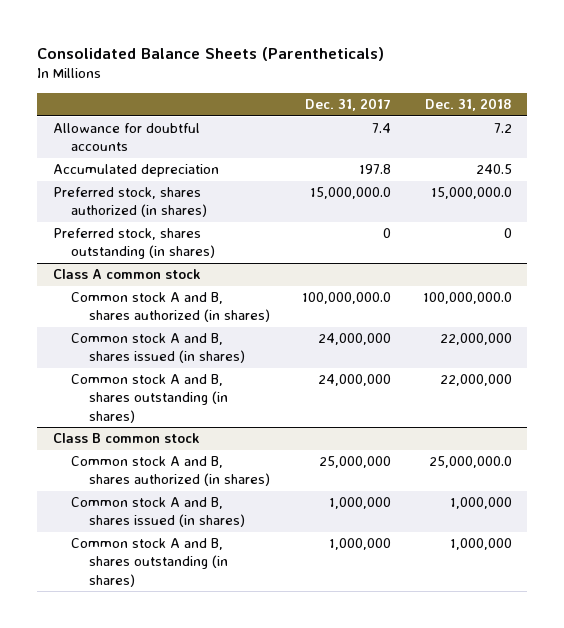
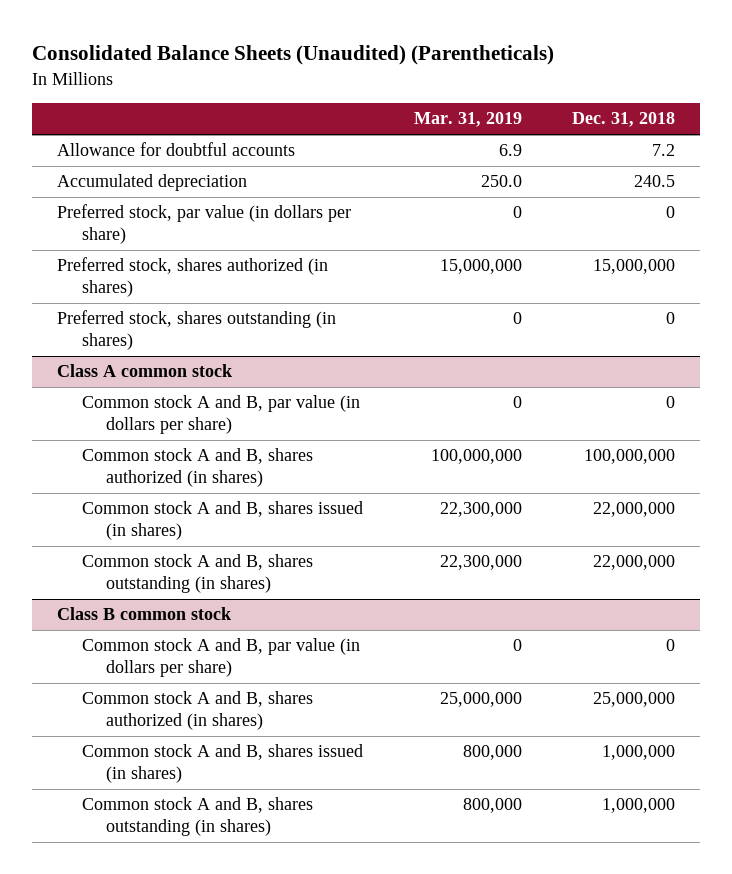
[36,47,384,62] Consolidated Balance Sheets (Parentheticals) -> [32,45,555,66] Consolidated Balance Sheets (Unaudited) (Parentheticals)
[304,98,391,112] Dec. 31, 2017 -> none
none -> [413,112,522,128] Mar. 31, 2019
none -> [57,204,352,245] Preferred stock, par value (in dollars per share)
[430,187,512,200] 15,000,000.0 -> [593,259,676,275] 15,000,000
none -> [81,395,360,435] Common stock A and B, par value (in dollars per share)
[422,292,512,305] 100,000,000.0 -> [584,449,676,465] 100,000,000
none -> [81,638,360,678] Common stock A and B, par value (in dollars per share)
[428,456,512,469] 25,000,000.0 -> [593,692,676,708] 25,000,000

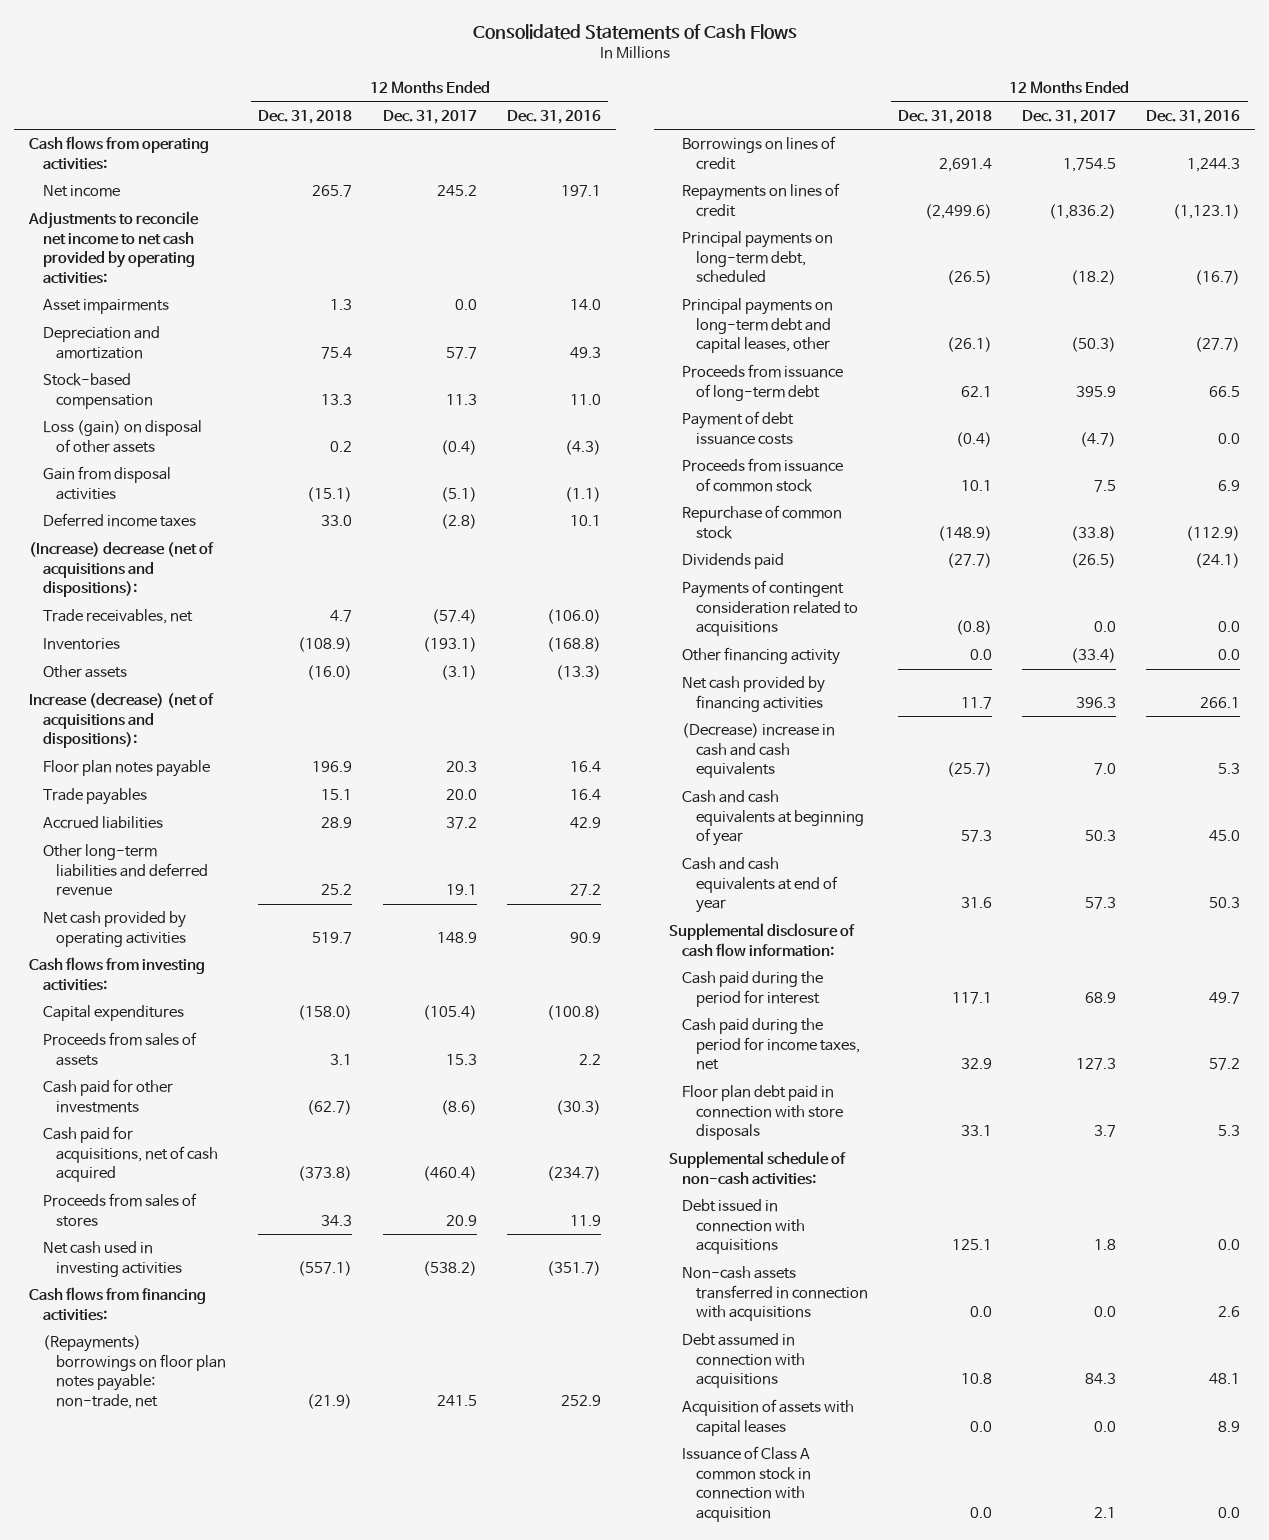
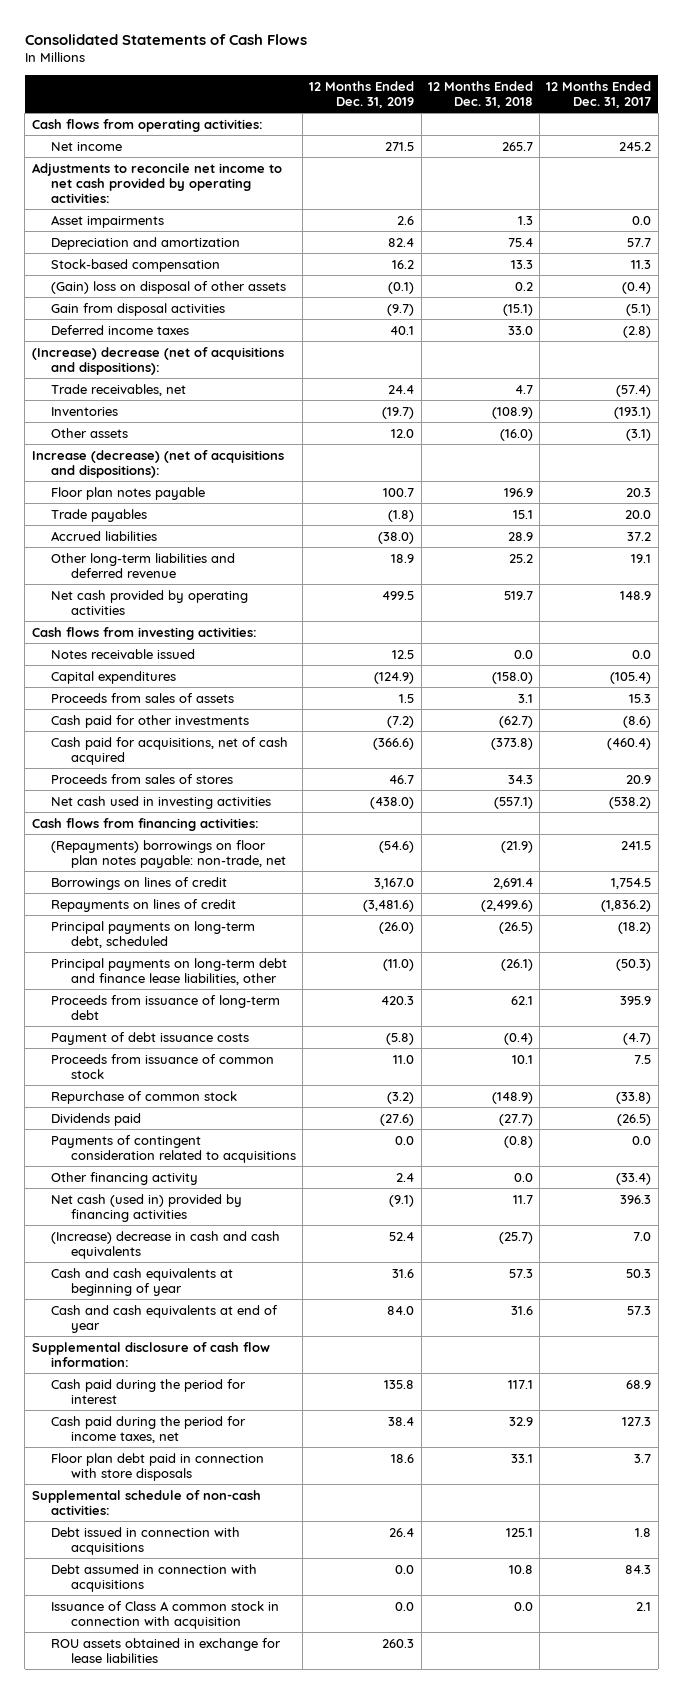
[506,109,601,124] Dec. 31, 2016 -> none
none -> [309,80,415,108] 12 Months Ended Dec. 31, 2019
[42,420,202,453] Loss (gain) on disposal of other assets -> [51,280,287,294] (Gain) loss on disposal of other assets
none -> [51,648,196,659] Notes receivable issued
[682,298,834,354] Principal payments on long-term debt and capital leases, other -> [51,957,288,985] Principal payments on long-term debt and finance lease liabilities, other
[682,676,826,712] Net cash provided by financing activities -> [51,1193,243,1222] Net cash (used in) provided by financing activities
[682,723,836,779] (Decrease) increase in cash and cash equivalents -> [51,1230,281,1259] (Increase) decrease in cash and cash equivalents
[682,1266,869,1322] Non-cash assets transferred in connection with acquisitions -> none
[682,1399,855,1436] Acquisition of assets with capital leases -> none
none -> [51,1637,282,1663] ROU assets obtained in exchange for lease liabilities

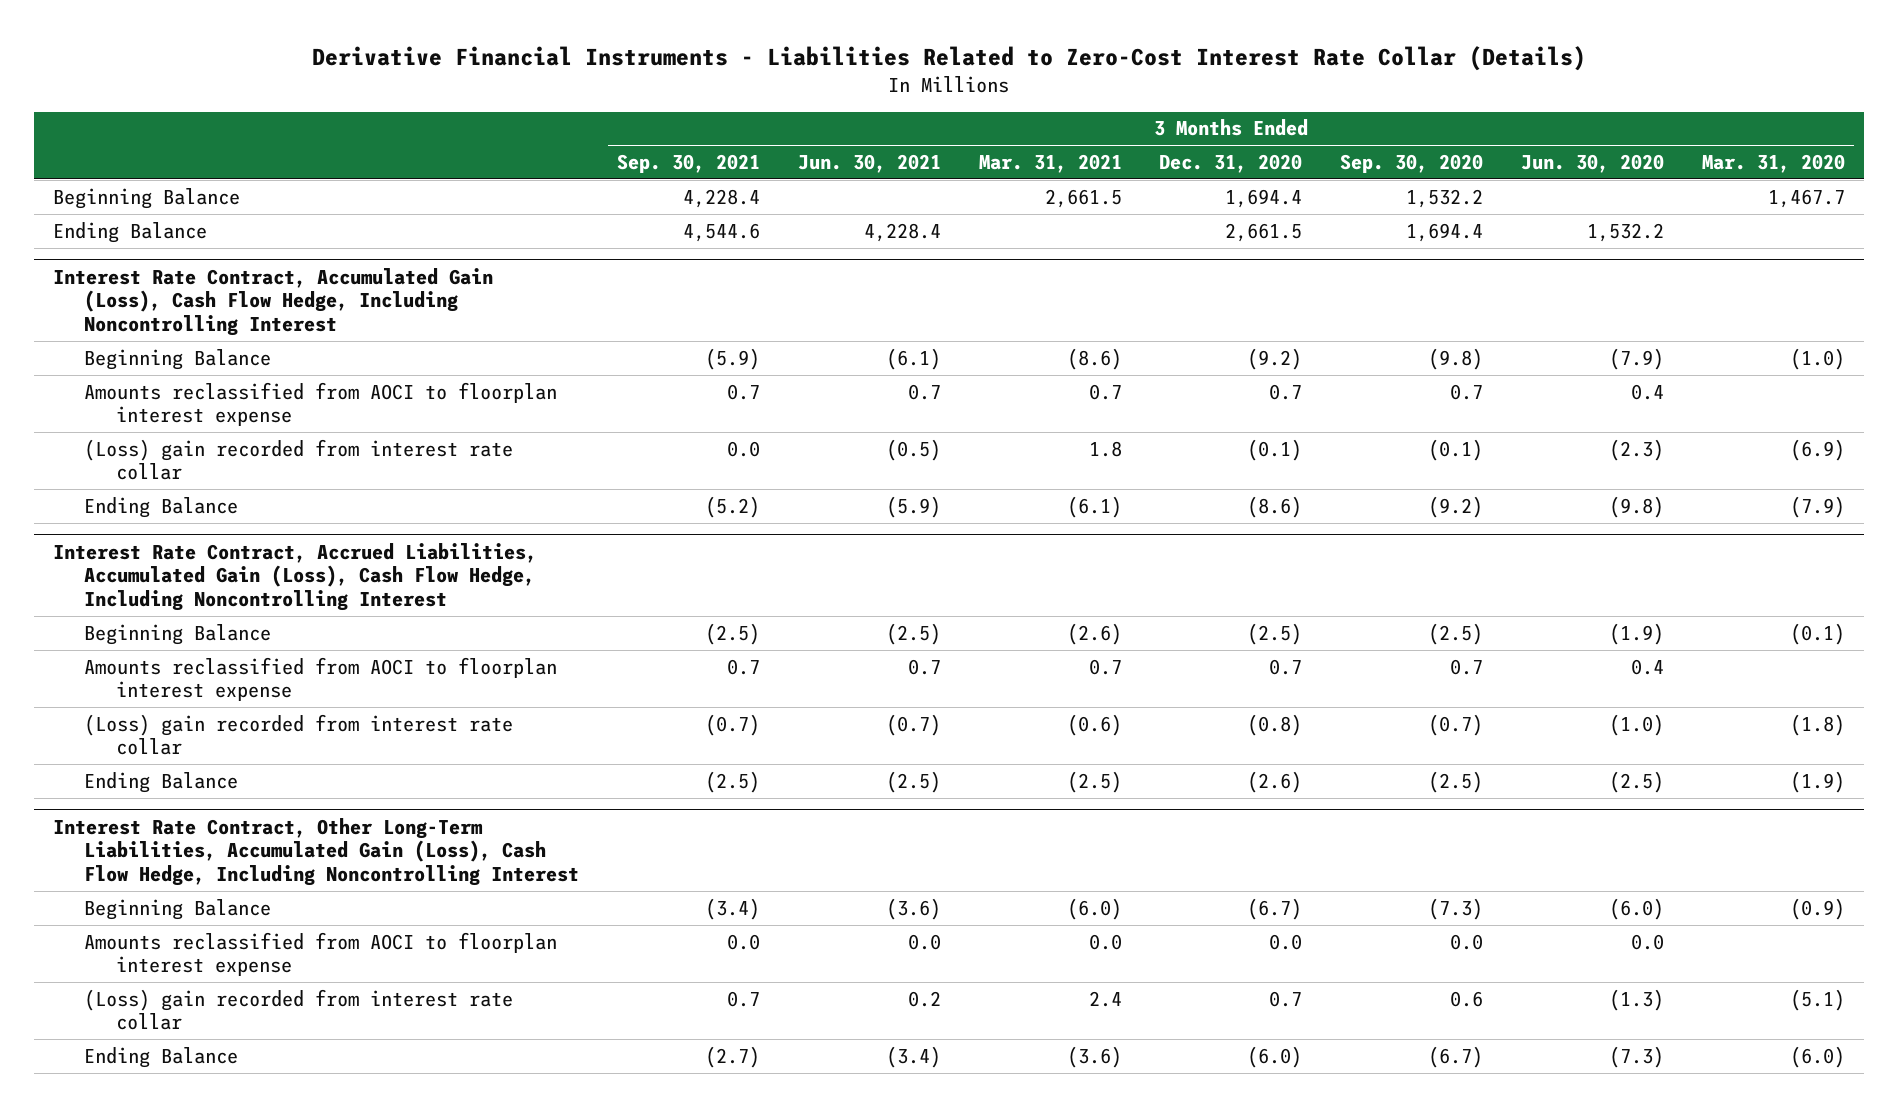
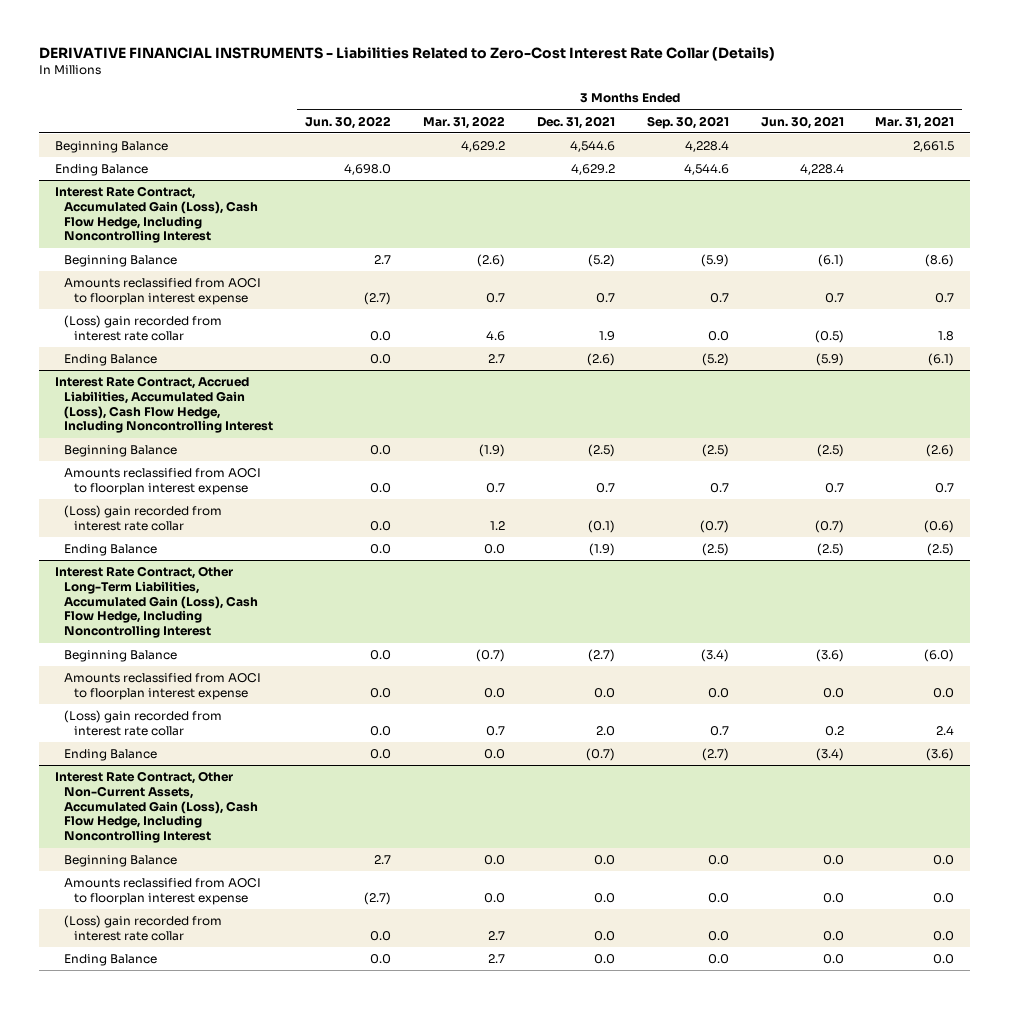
[311,45,1586,71] Derivative Financial Instruments - Liabilities Related to Zero-Cost Interest Rate Collar (Details) -> [38,46,775,61] DERIVATIVE FINANCIAL INSTRUMENTS - Liabilities Related to Zero-Cost Interest Rate Collar (Details)
[1159,153,1303,173] Dec. 31, 2020 -> none
[1340,153,1484,173] Sep. 30, 2020 -> none
[1520,153,1664,173] Jun. 30, 2020 -> none
[1701,153,1845,173] Mar. 31, 2020 -> none
none -> [305,115,392,129] Jun. 30, 2022
none -> [422,115,505,129] Mar. 31, 2022
none -> [536,115,615,129] Dec. 31, 2021
none -> [54,771,259,844] Interest Rate Contract, Other Non-Current Assets, Accumulated Gain (Loss), Cash Flow Hedge, Including Noncontrolling Interest
none -> [64,855,178,868] Beginning Balance
none -> [64,878,262,905] Amounts reclassified from AOCI to floorplan interest expense
none -> [64,915,223,941] (Loss) gain recorded from interest rate collar
none -> [64,954,158,967] Ending Balance

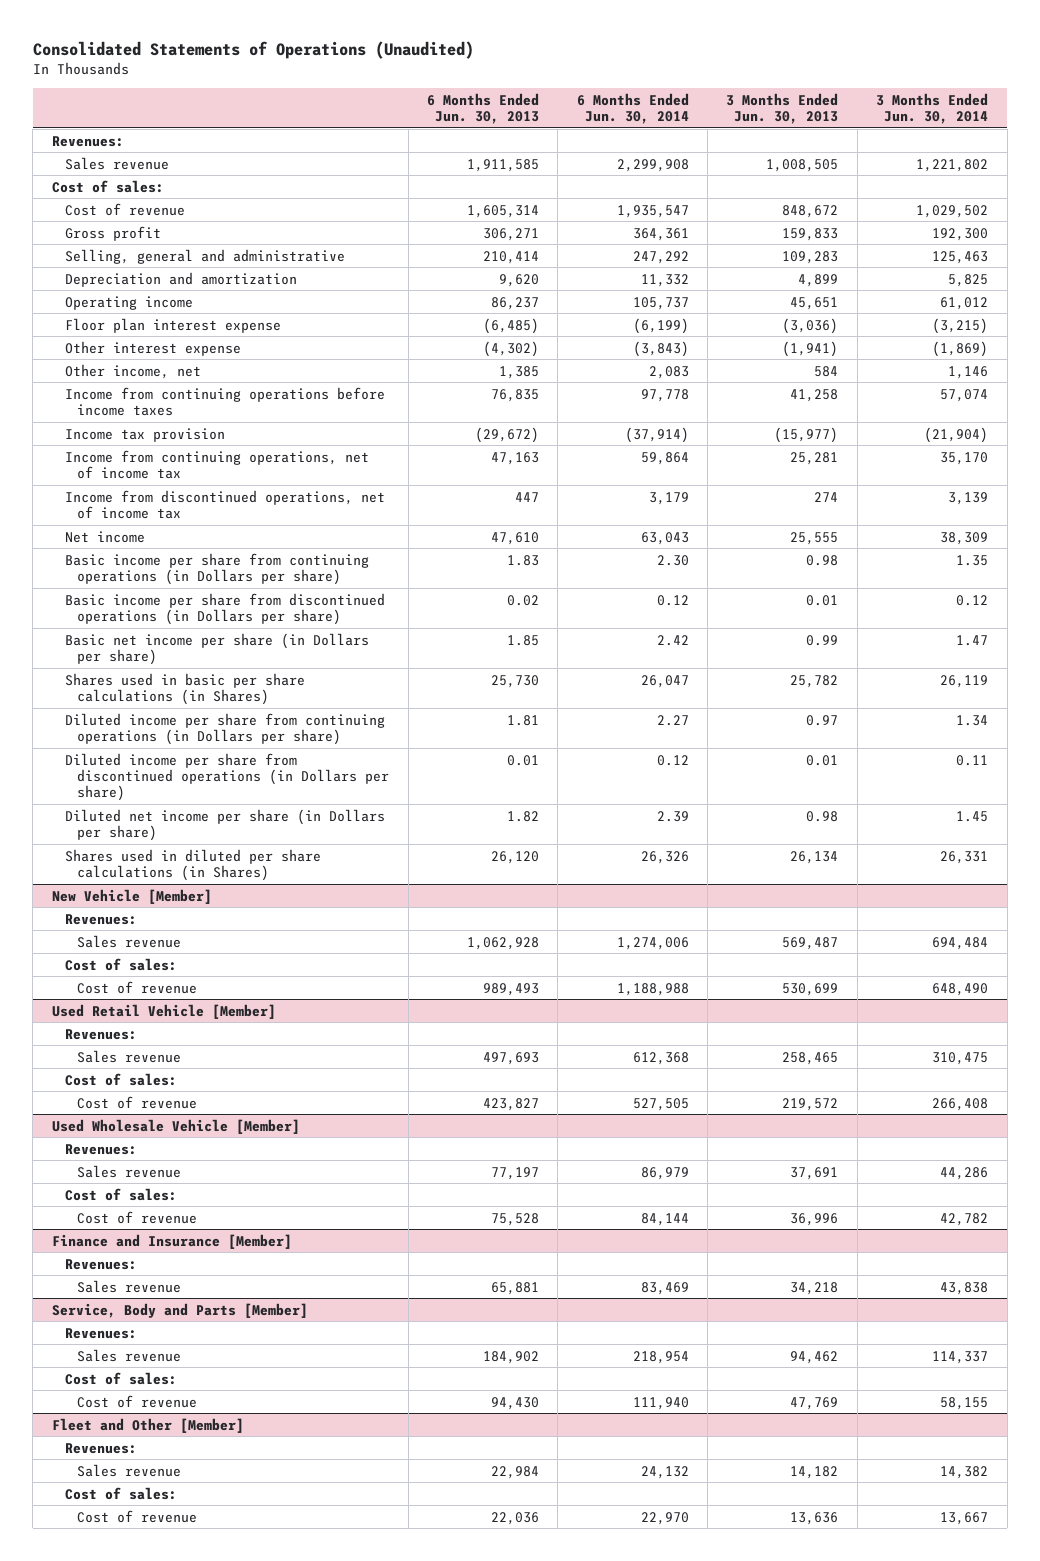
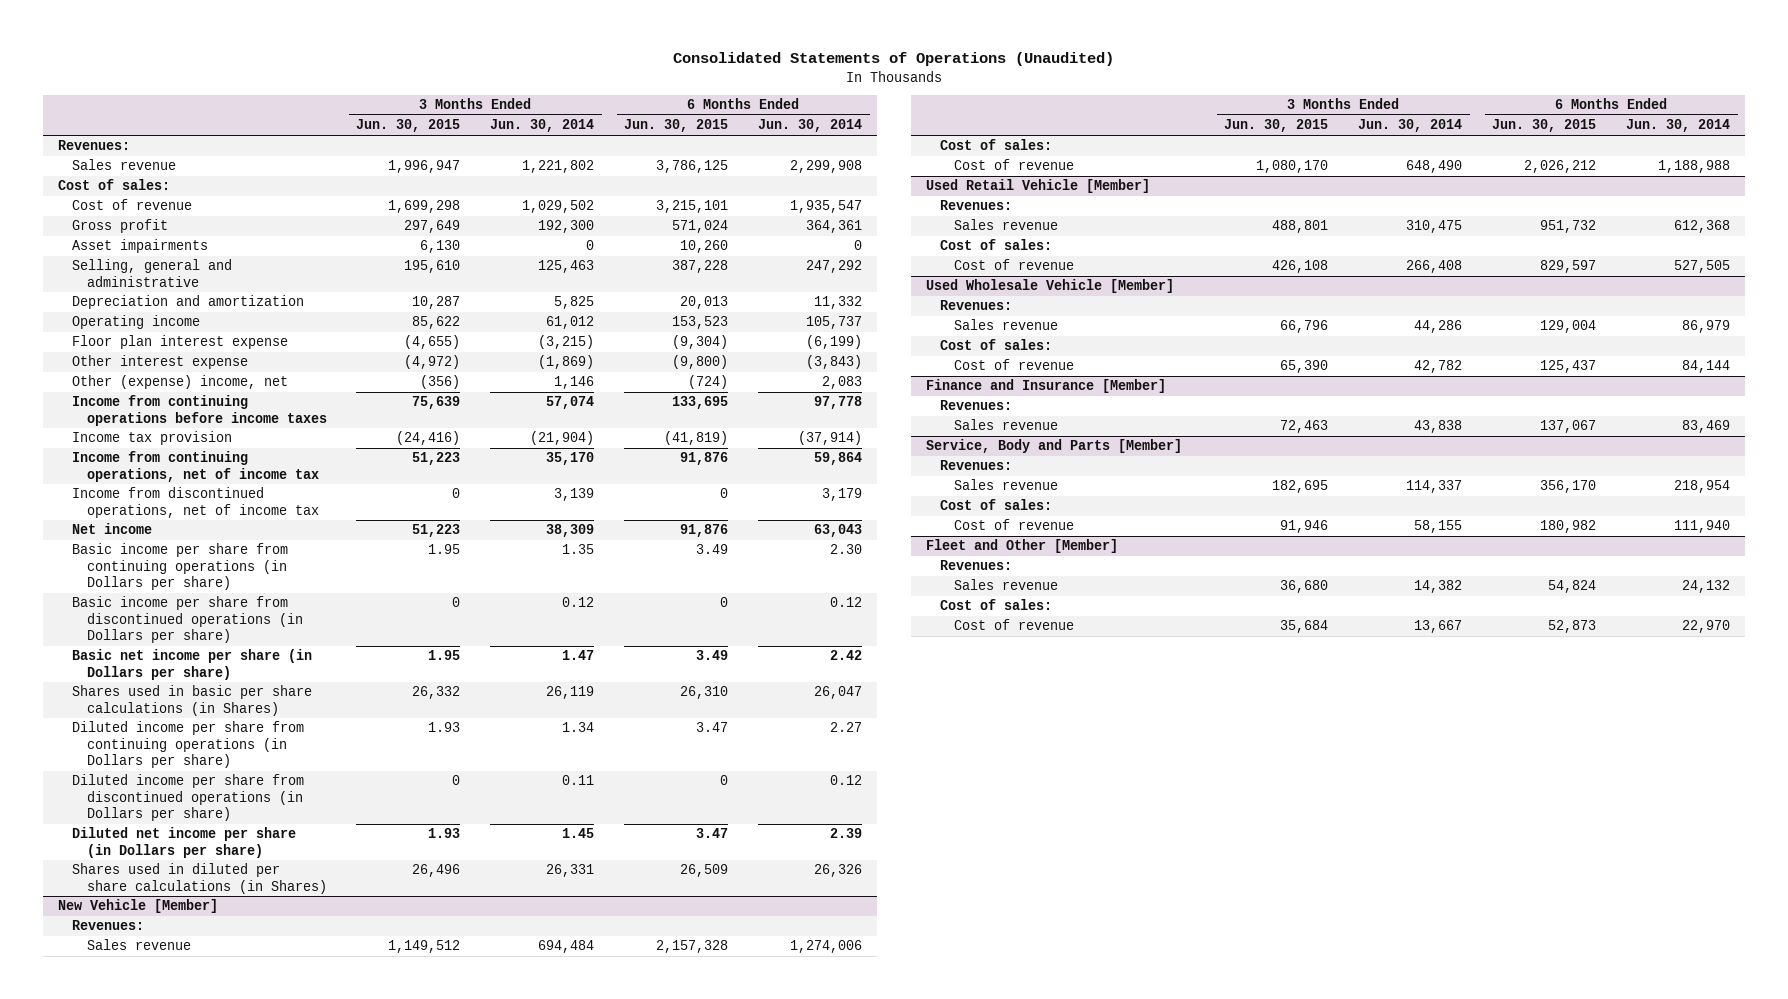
[427,92,540,124] 6 Months Ended Jun. 30, 2013 -> none
[726,92,839,124] 3 Months Ended Jun. 30, 2013 -> none
none -> [356,119,461,133] Jun. 30, 2015
none -> [624,119,729,133] Jun. 30, 2015
none -> [72,239,209,254] Asset impairments
[64,363,201,379] Other income, net -> [72,375,289,390] Other (expense) income, net

